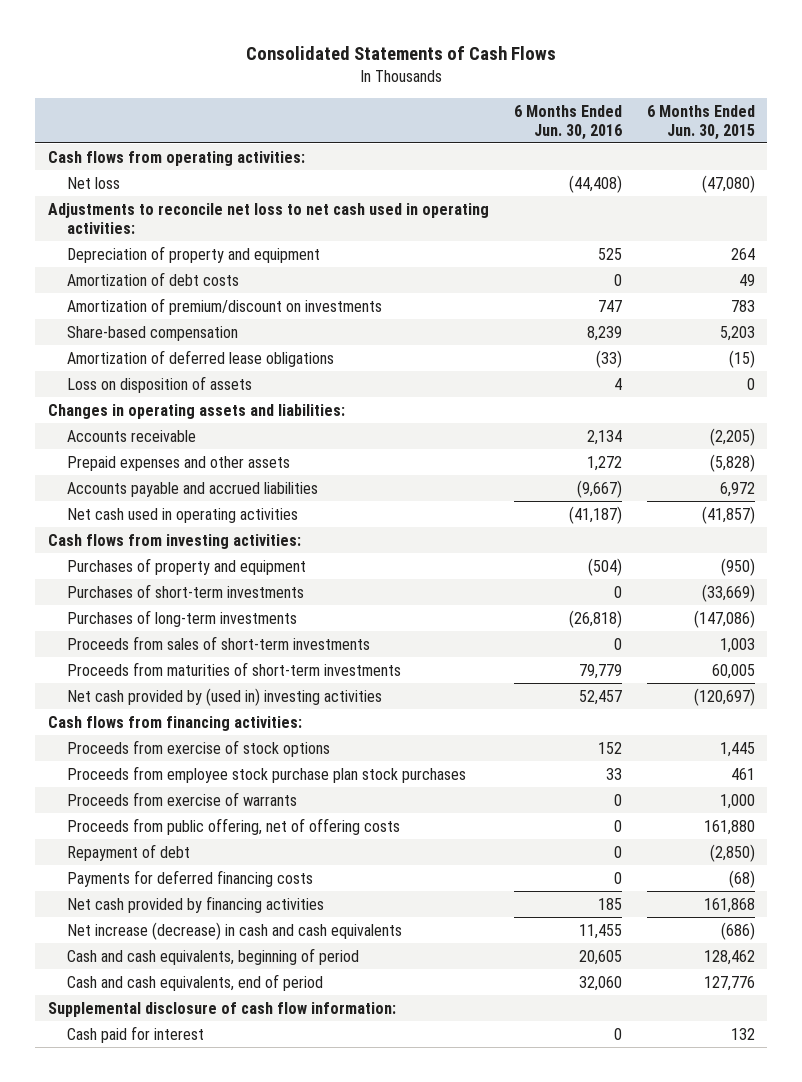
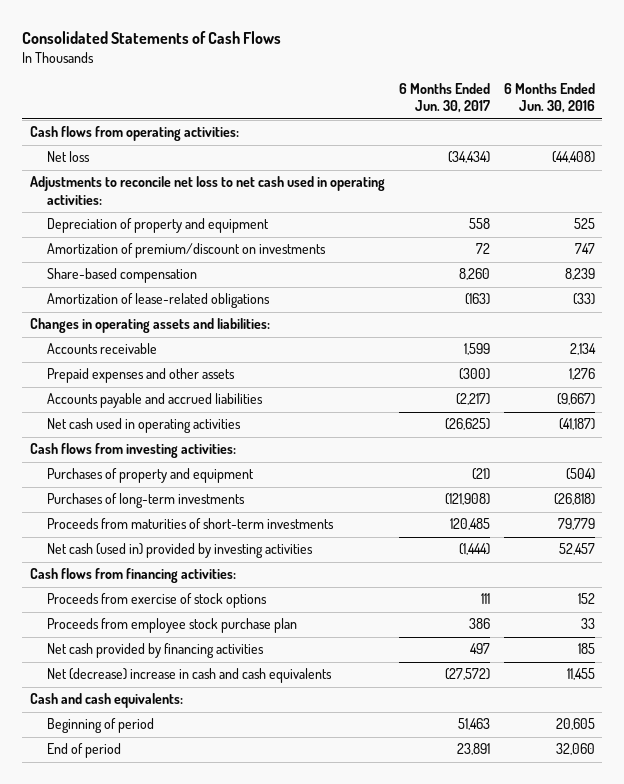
[646,104,755,140] 6 Months Ended Jun. 30, 2015 -> none
none -> [398,82,490,114] 6 Months Ended Jun. 30, 2017
[66,271,239,286] Amortization of debt costs -> none
[66,375,252,393] Loss on disposition of assets -> none
[66,349,334,367] Amortization of deferred lease obligations -> [47,293,271,309] Amortization of lease-related obligations
[586,455,622,471] 1,272 -> [568,368,595,381] 1,276
[66,583,304,598] Purchases of short-term investments -> none
[66,635,370,650] Proceeds from sales of short-term investments -> none
[66,687,382,706] Net cash provided by (used in) investing activities -> [47,543,314,559] Net cash (used in) provided by investing activities
[66,791,297,806] Proceeds from exercise of warrants -> none
[66,817,400,835] Proceeds from public offering, net of offering costs -> none
[66,843,190,861] Repayment of debt -> none
[66,869,313,887] Payments for deferred financing costs -> none
[66,765,466,783] Proceeds from employee stock purchase plan stock purchases -> [47,618,298,634] Proceeds from employee stock purchase plan
[47,1001,396,1017] Supplemental disclosure of cash flow information: -> none
[66,1025,204,1043] Cash paid for interest -> none
[66,921,402,940] Net increase (decrease) in cash and cash equivalents -> [47,668,333,684] Net (decrease) increase in cash and cash equivalents
none -> [29,693,183,709] Cash and cash equivalents:
[66,947,359,965] Cash and cash equivalents, beginning of period -> [47,718,155,734] Beginning of period
[66,973,323,991] Cash and cash equivalents, end of period -> [47,743,122,759] End of period

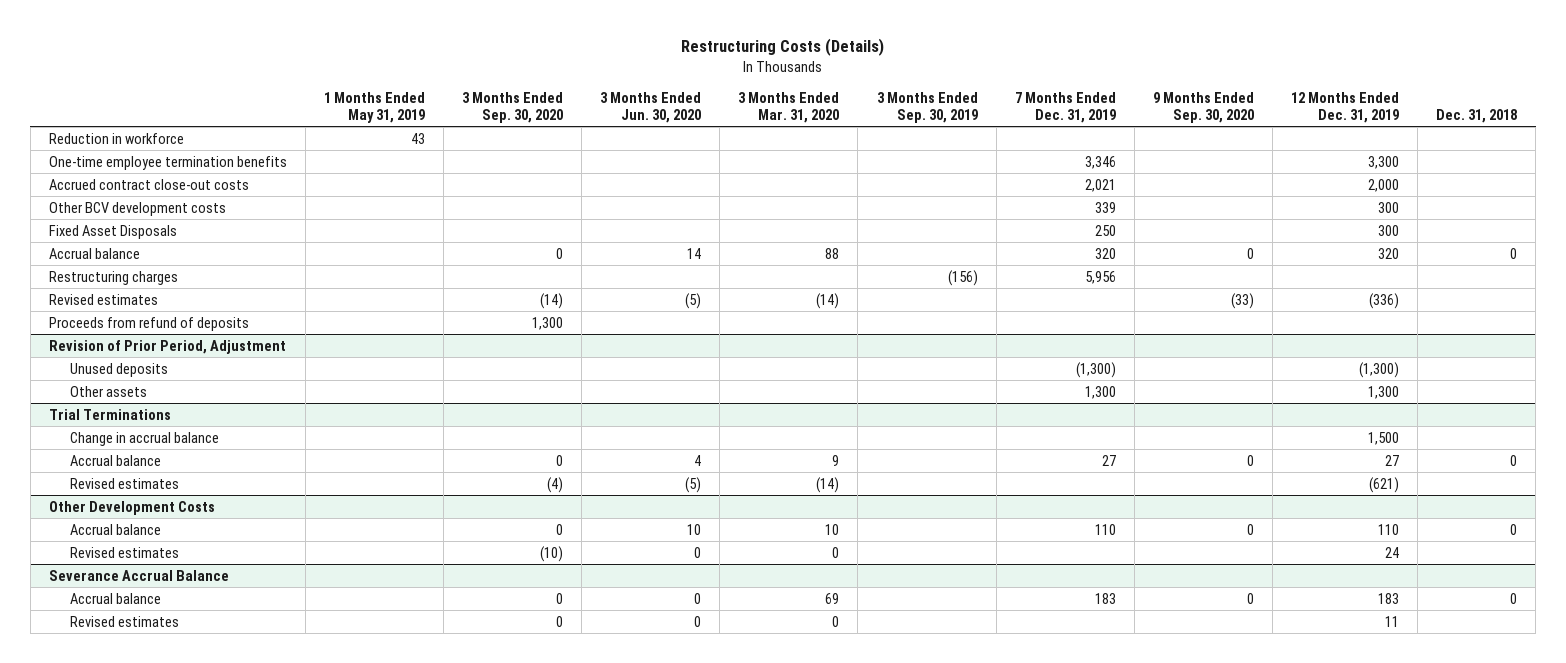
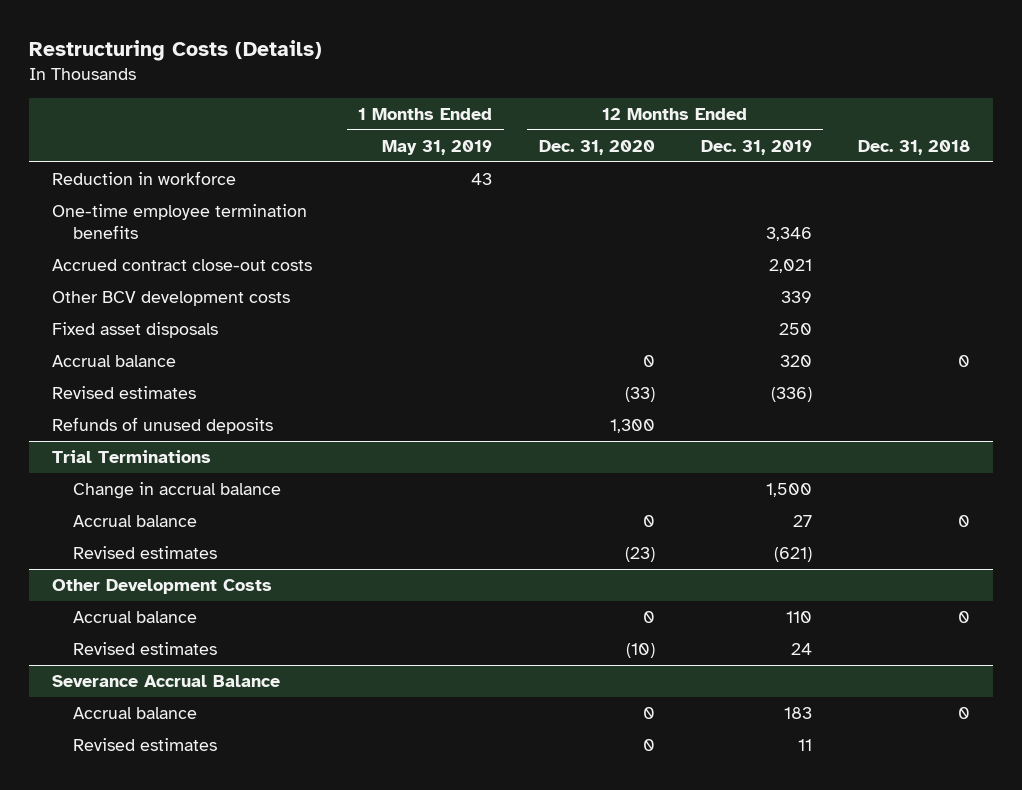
[462,91,564,123] 3 Months Ended Sep. 30, 2020 -> none
[600,91,702,123] 3 Months Ended Jun. 30, 2020 -> none
[738,91,840,123] 3 Months Ended Mar. 31, 2020 -> none
[876,91,978,123] 3 Months Ended Sep. 30, 2019 -> none
[1014,91,1116,123] 7 Months Ended Dec. 31, 2019 -> none
[1152,91,1254,123] 9 Months Ended Sep. 30, 2020 -> none
none -> [538,139,655,155] Dec. 31, 2020
[1367,155,1399,169] 3,300 -> [765,227,812,242] 3,346
[1367,178,1399,192] 2,000 -> [768,259,812,274] 2,021
[1377,201,1399,213] 300 -> [780,291,812,304] 339
[48,224,177,239] Fixed Asset Disposals -> [51,322,218,339] Fixed asset disposals
[1377,224,1399,236] 300 -> [778,323,812,336] 250
[48,270,178,285] Restructuring charges -> none
[48,339,286,354] Revision of Prior Period, Adjustment -> none
[69,362,168,377] Unused deposits -> none
[69,385,147,397] Other assets -> none
[48,316,249,331] Proceeds from refund of deposits -> [51,417,273,435] Refunds of unused deposits

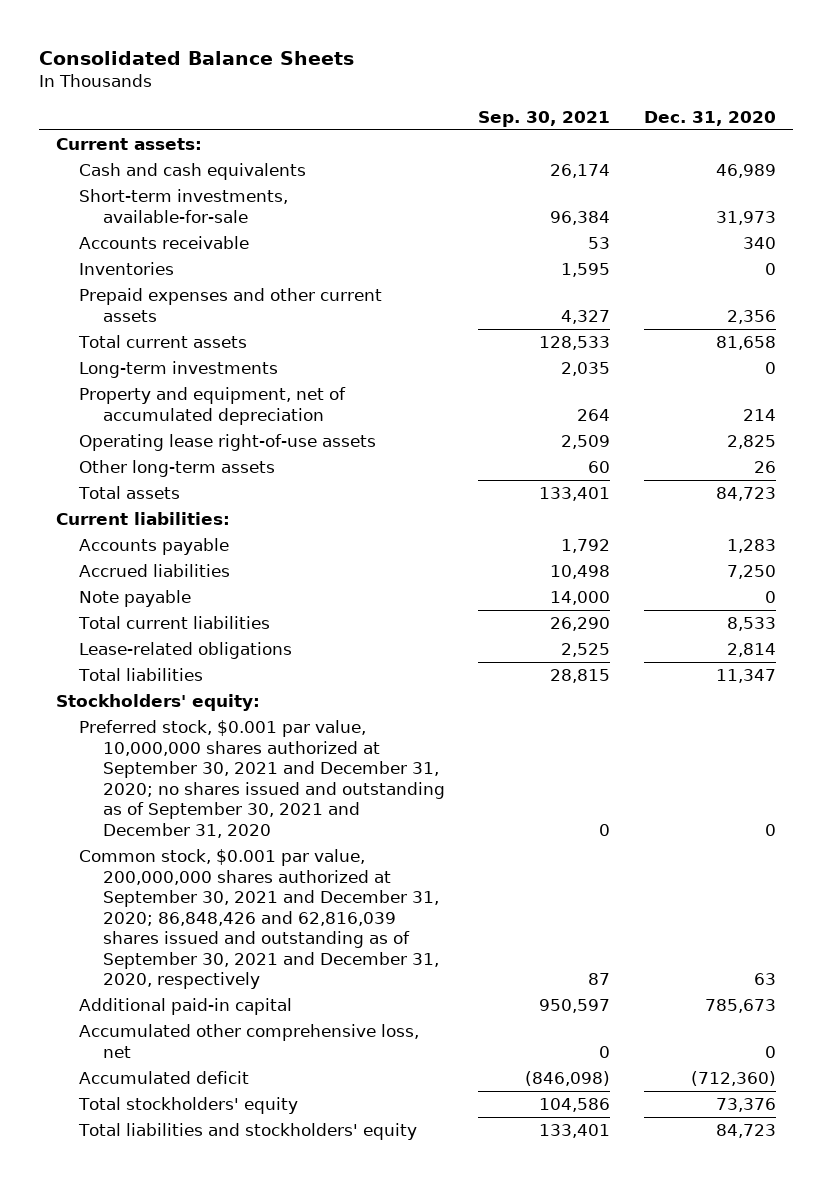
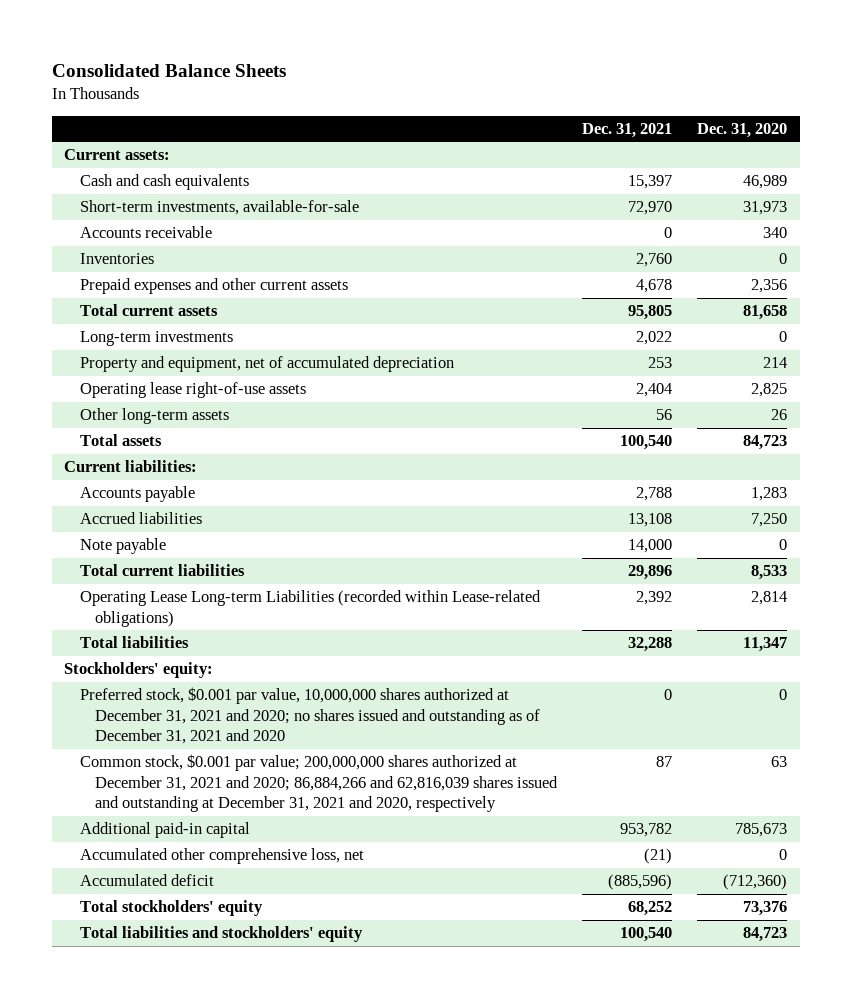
[478,110,611,127] Sep. 30, 2021 -> none
none -> [582,122,673,138] Dec. 31, 2021
[79,642,293,660] Lease-related obligations -> [79,590,541,627] Operating Lease Long-term Liabilities (recorded within Lease-related obligations)
[79,720,445,838] Preferred stock, $0.001 par value, 10,000,000 shares authorized at September 30, 2021 and December 31, 2020; no shares issued and outstanding as of September 30, 2021 and December 31, 2020 -> [79,687,541,745] Preferred stock, $0.001 par value, 10,000,000 shares authorized at December 31, 2021 and 2020; no shares issued and outstanding as of December 31, 2021 and 2020
[79,849,439,990] Common stock, $0.001 par value, 200,000,000 shares authorized at September 30, 2021 and December 31, 2020; 86,848,426 and 62,816,039 shares issued and outstanding as of September 30, 2021 and December 31, 2020, respectively -> [79,754,559,813] Common stock, $0.001 par value; 200,000,000 shares authorized at December 31, 2021 and 2020; 86,884,266 and 62,816,039 shares issued and outstanding at December 31, 2021 and 2020, respectively

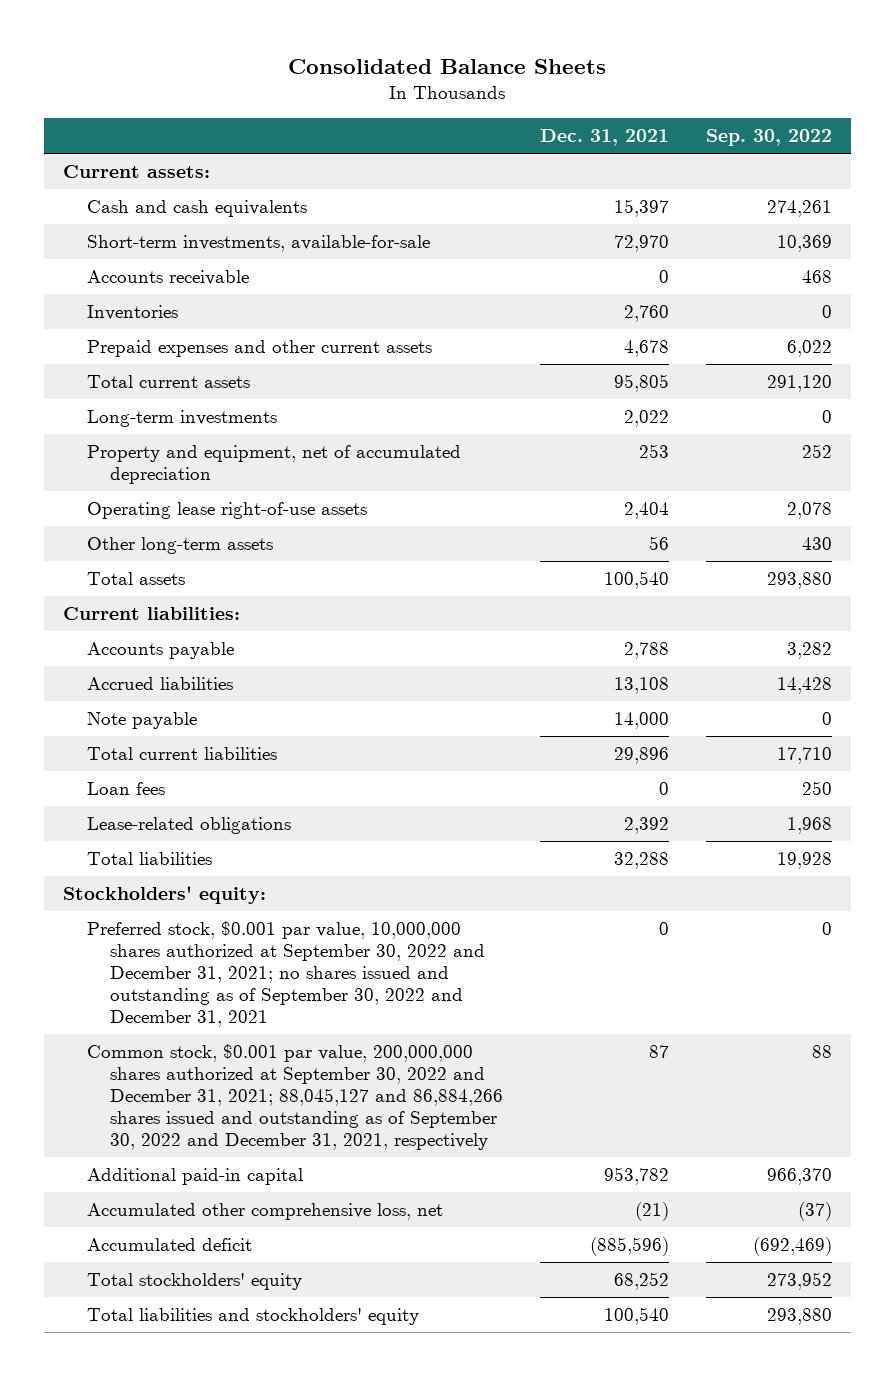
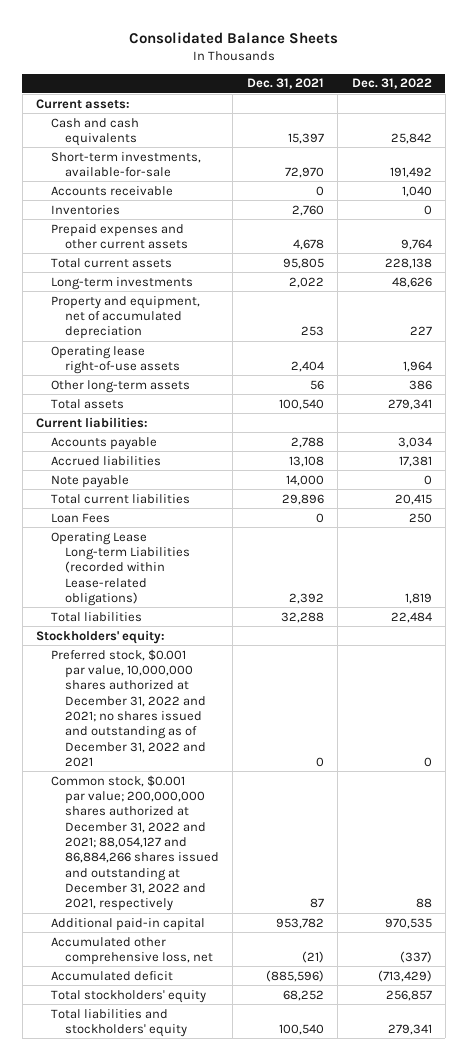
[706,129,833,147] Sep. 30, 2022 -> none
none -> [351,78,432,90] Dec. 31, 2022
[86,782,165,796] Loan fees -> [50,512,110,523] Loan Fees
[86,817,291,835] Lease-related obligations -> [50,531,191,606] Operating Lease Long-term Liabilities (recorded within Lease-related obligations)
[86,921,486,1027] Preferred stock, $0.001 par value, 10,000,000 shares authorized at September 30, 2022 and December 31, 2021; no shares issued and outstanding as of September 30, 2022 and December 31, 2021 -> [50,648,207,767] Preferred stock, $0.001 par value, 10,000,000 shares authorized at December 31, 2022 and 2021; no shares issued and outstanding as of December 31, 2022 and 2021
[86,1044,504,1150] Common stock, $0.001 par value, 200,000,000 shares authorized at September 30, 2022 and December 31, 2021; 88,045,127 and 86,884,266 shares issued and outstanding as of September 30, 2022 and December 31, 2021, respectively -> [50,774,220,912] Common stock, $0.001 par value; 200,000,000 shares authorized at December 31, 2022 and 2021; 88,054,127 and 86,884,266 shares issued and outstanding at December 31, 2022 and 2021, respectively

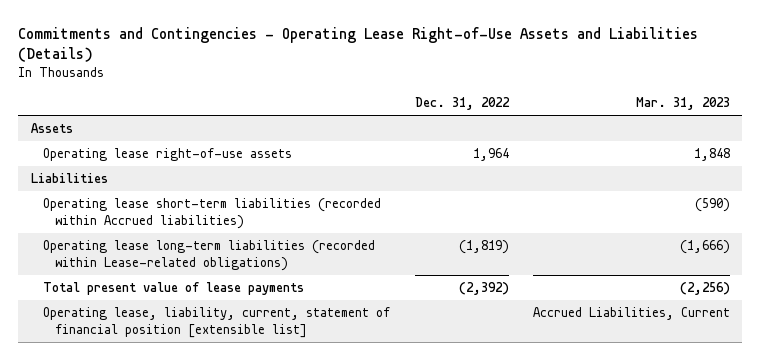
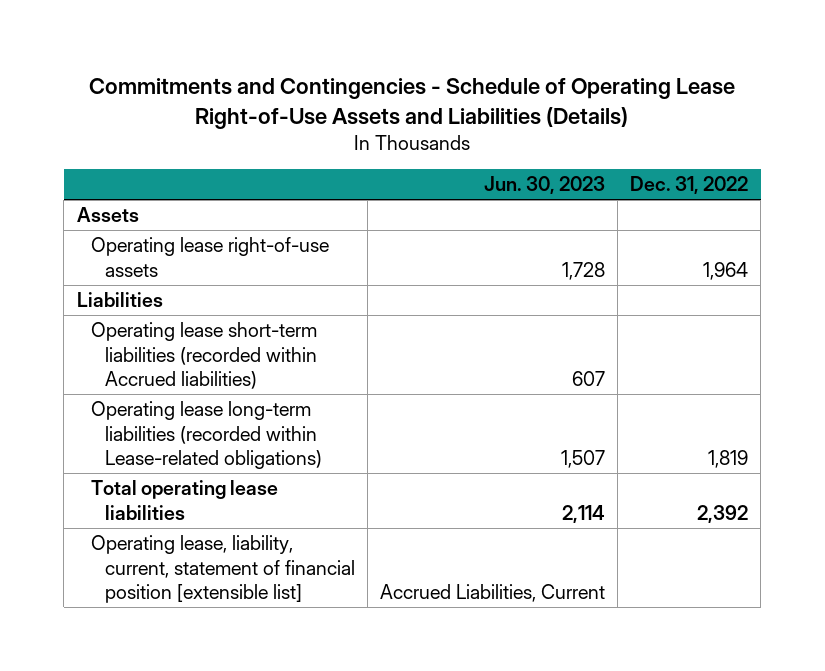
[18,26,699,63] Commitments and Contingencies - Operating Lease Right-of-Use Assets and Liabilities (Details) -> [89,77,736,129] Commitments and Contingencies - Schedule of Operating Lease Right-of-Use Assets and Liabilities (Details)
[636,96,731,110] Mar. 31, 2023 -> none
none -> [484,176,606,195] Jun. 30, 2023
[458,240,509,255] (1,819) -> [708,450,749,469] 1,819
[42,282,304,296] Total present value of lease payments -> [90,480,278,520] Total operating lease liabilities
[458,282,509,296] (2,392) -> [697,504,749,523] 2,392

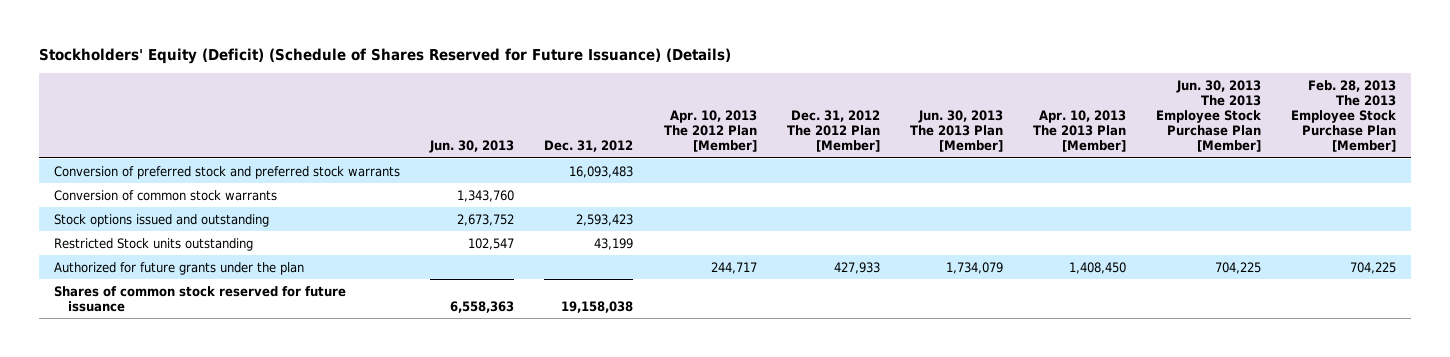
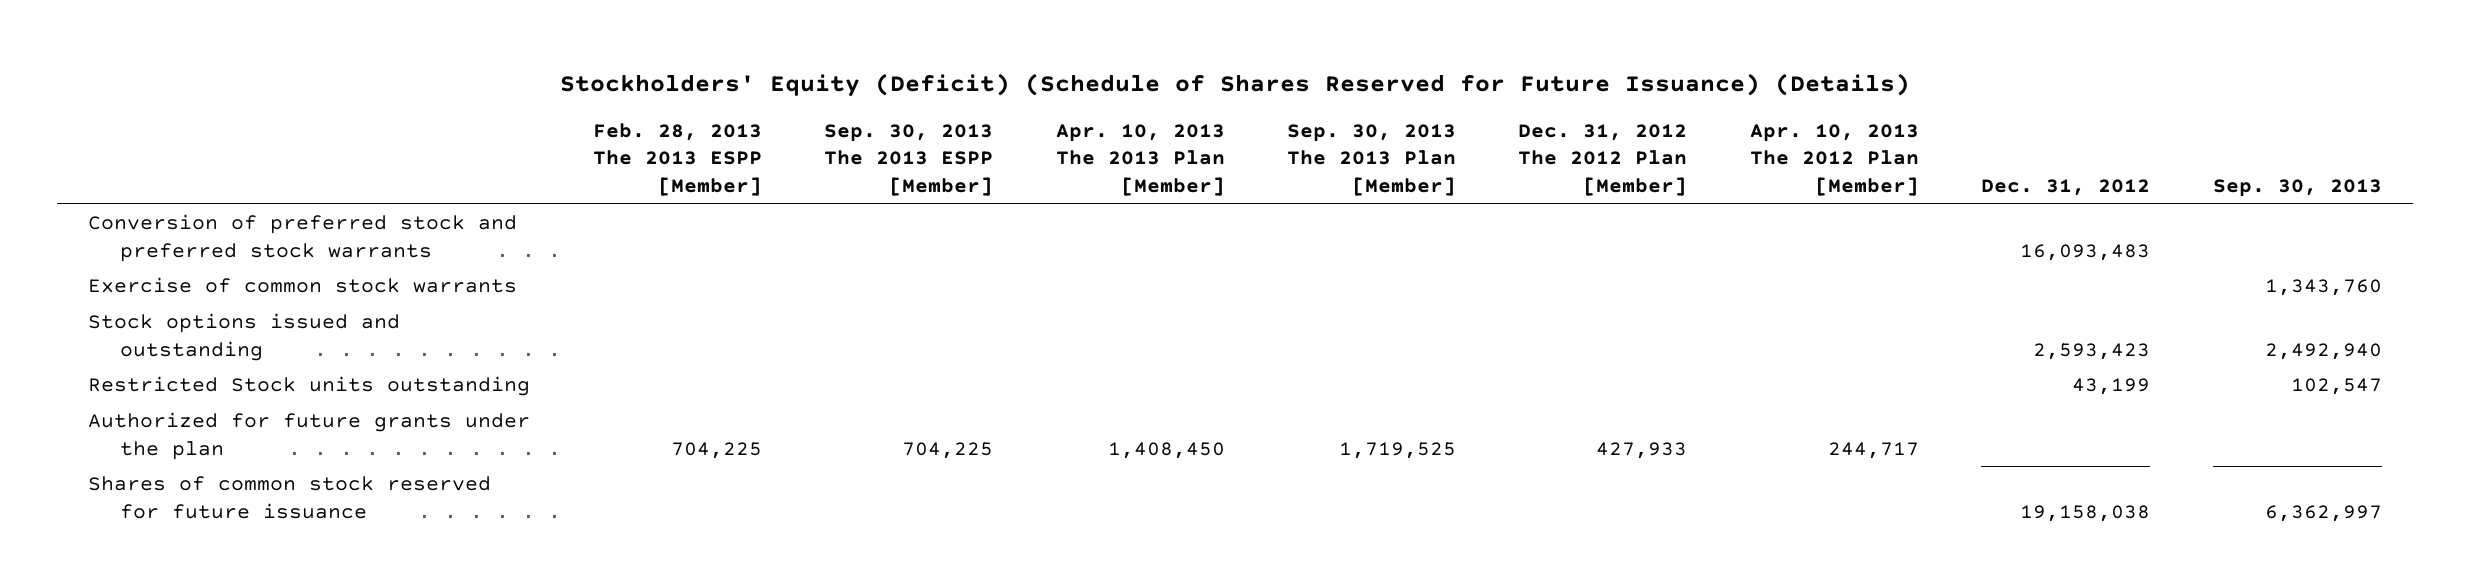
[429,140,515,154] Jun. 30, 2013 -> none
[909,110,1003,153] Jun. 30, 2013 The 2013 Plan [Member] -> none
[1156,79,1262,153] Jun. 30, 2013 The 2013 Employee Stock Purchase Plan [Member] -> none
[1291,79,1397,153] Feb. 28, 2013 The 2013 Employee Stock Purchase Plan [Member] -> none
none -> [592,122,762,197] Feb. 28, 2013 The 2013 ESPP [Member]
none -> [824,123,994,197] Sep. 30, 2013 The 2013 ESPP [Member]
none -> [1286,123,1456,197] Sep. 30, 2013 The 2013 Plan [Member]
none -> [2212,179,2382,198] Sep. 30, 2013
[54,189,278,201] Conversion of common stock warrants -> [88,277,518,294] Exercise of common stock warrants

